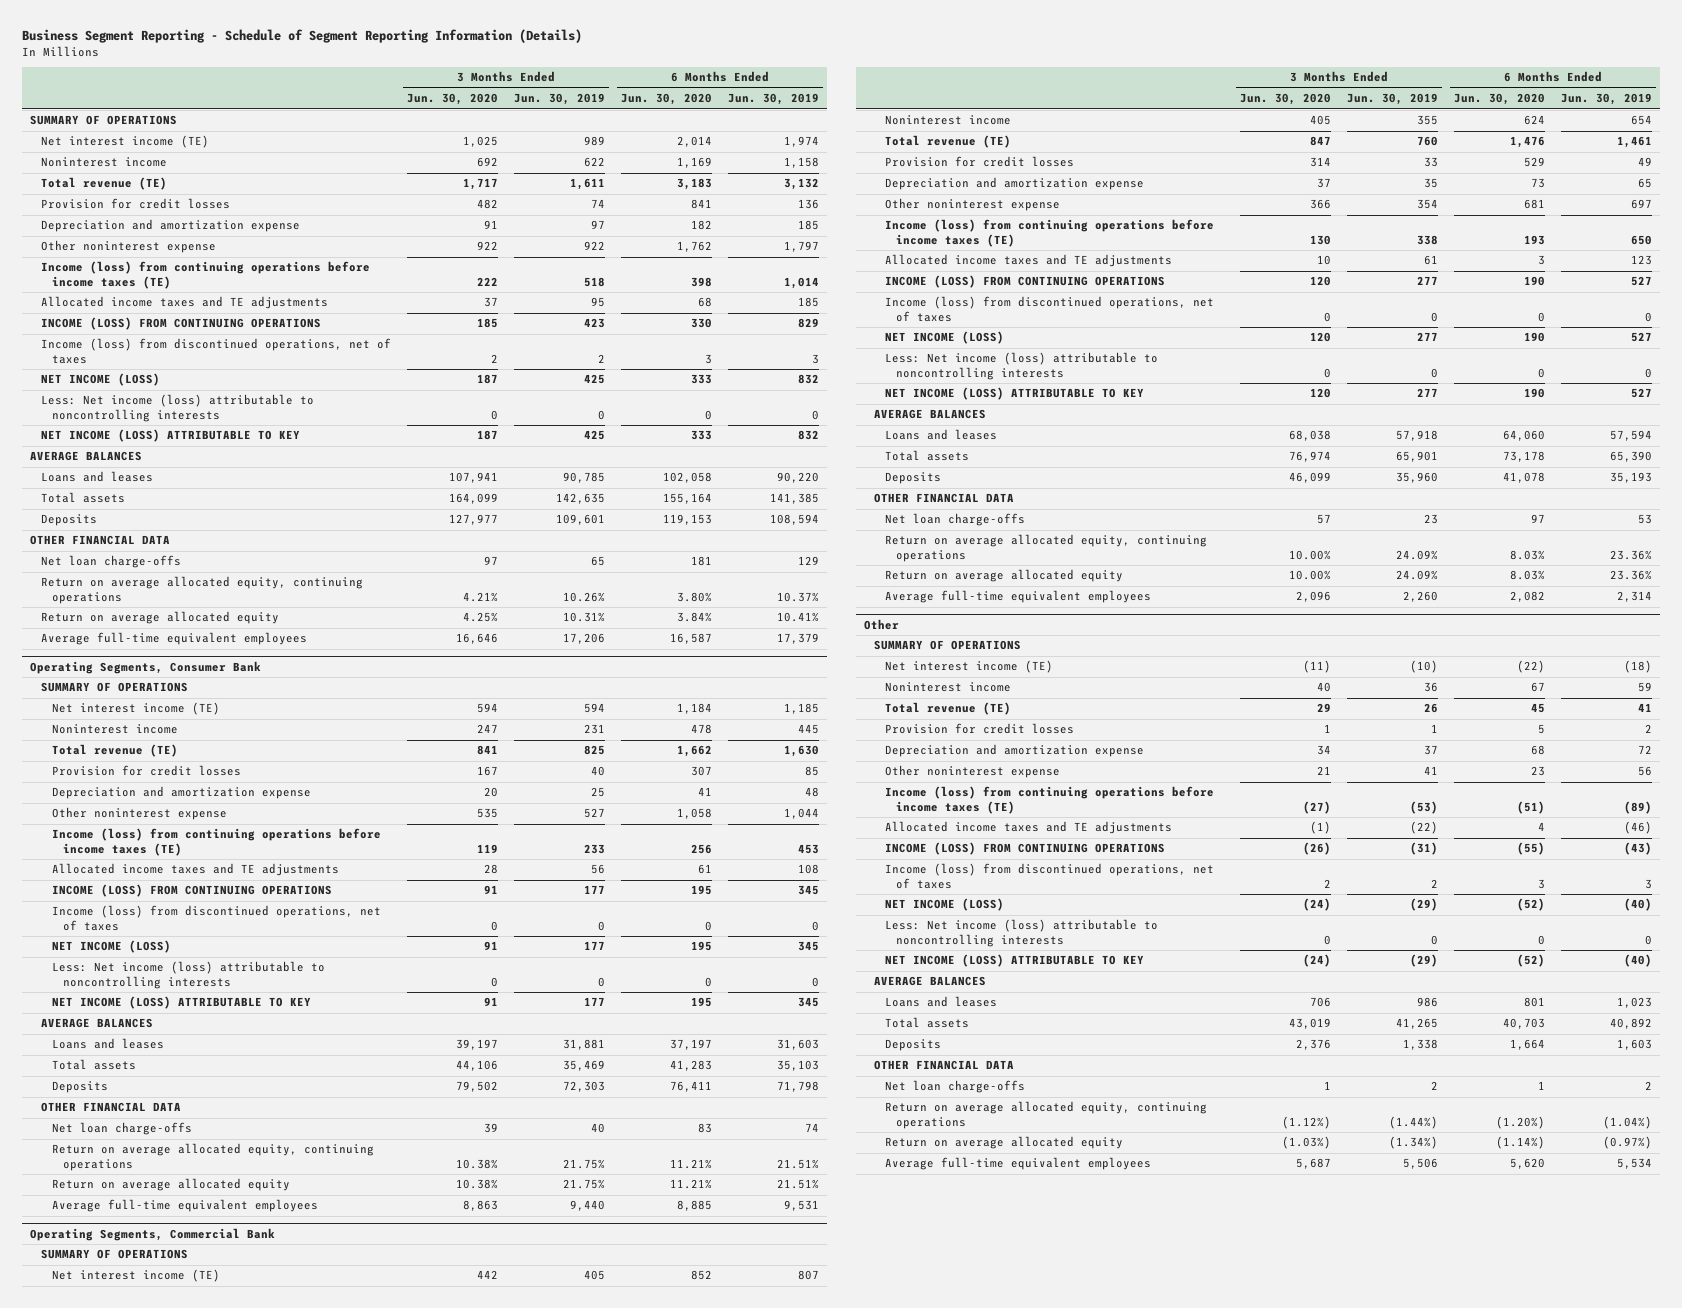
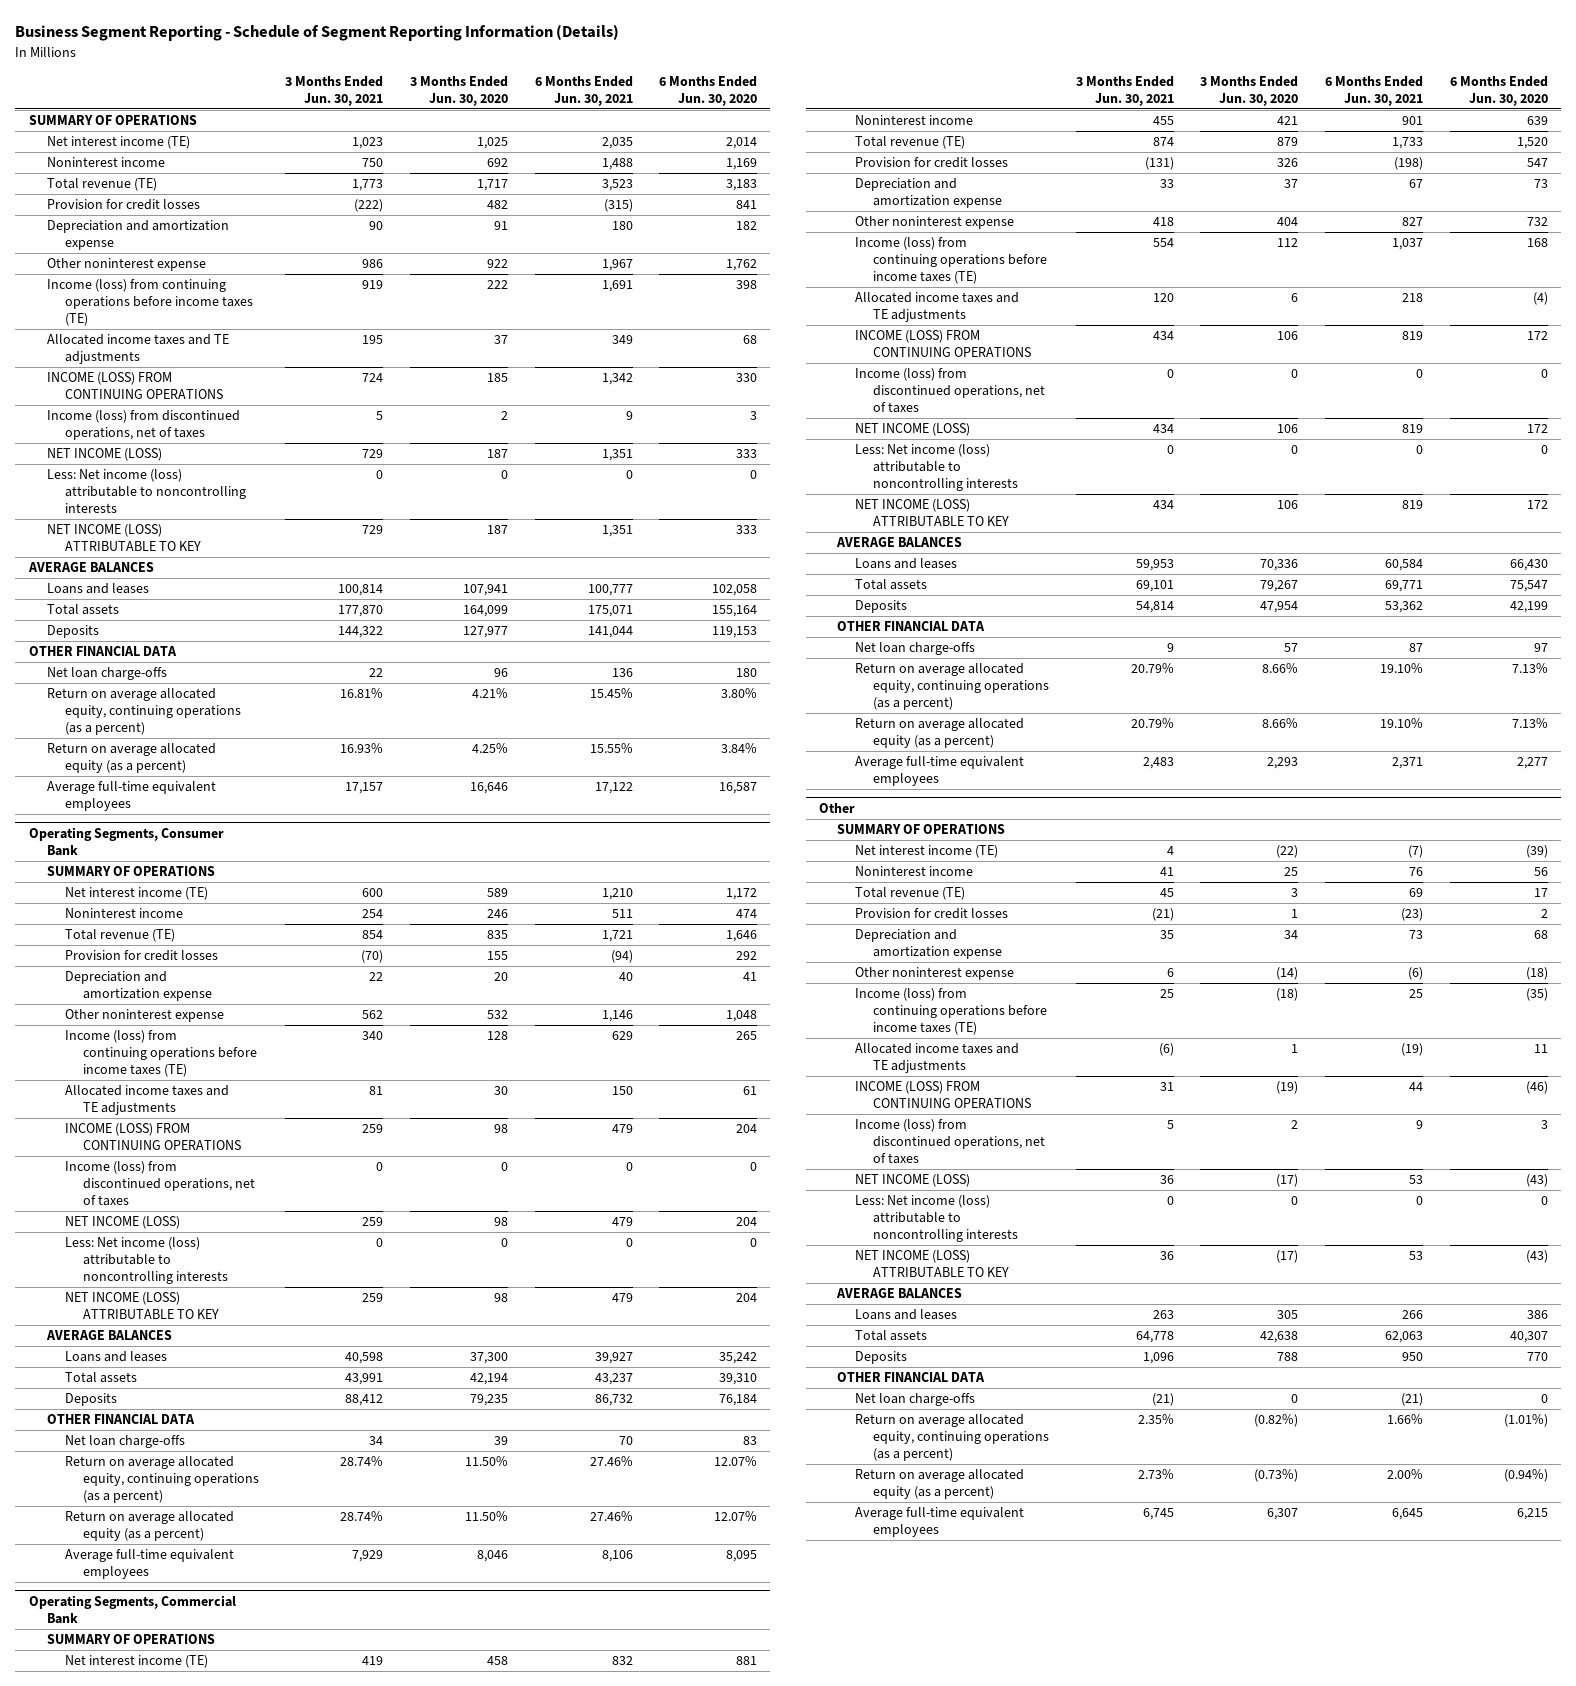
[513,93,605,106] Jun. 30, 2019 -> none
[727,93,819,106] Jun. 30, 2019 -> none
none -> [285,75,384,106] 3 Months Ended Jun. 30, 2021
none -> [534,75,633,106] 6 Months Ended Jun. 30, 2021
[483,556,498,566] 97 -> [493,668,508,678] 96
[690,556,712,567] 181 -> [736,668,758,678] 180
[41,576,364,604] Return on average allocated equity, continuing operations -> [46,688,241,736] Return on average allocated equity, continuing operations (as a percent)
[41,611,280,625] Return on average allocated equity -> [46,743,216,774] Return on average allocated equity (as a percent)
[476,703,498,714] 594 -> [486,888,508,898] 589
[676,703,712,715] 1,184 -> [726,888,758,901] 1,172
[476,724,498,734] 247 -> [486,909,508,919] 246
[690,724,712,735] 478 -> [736,909,758,919] 474
[476,745,498,756] 841 -> [486,930,508,940] 835
[676,745,712,758] 1,662 -> [726,930,758,943] 1,646
[476,766,498,777] 167 -> [486,951,508,961] 155
[690,766,712,777] 307 -> [736,951,758,961] 292
[476,808,498,819] 535 -> [486,1010,508,1020] 532
[676,808,712,820] 1,058 -> [726,1010,758,1023] 1,048
[476,843,498,853] 119 -> [486,1031,508,1041] 128
[690,843,712,854] 256 -> [736,1031,758,1041] 265
[483,864,498,875] 28 -> [493,1086,508,1096] 30
[483,885,498,895] 91 -> [493,1124,508,1134] 98
[690,885,712,896] 195 -> [736,1124,758,1134] 204
[483,941,498,951] 91 -> [493,1217,508,1227] 98
[690,941,712,952] 195 -> [736,1217,758,1227] 204
[483,997,498,1007] 91 -> [493,1293,508,1303] 98
[690,997,712,1008] 195 -> [736,1293,758,1303] 204
[455,1039,498,1051] 39,197 -> [469,1352,508,1365] 37,300
[669,1039,712,1051] 37,197 -> [719,1352,758,1365] 35,242
[455,1060,498,1072] 44,106 -> [469,1373,508,1386] 42,194
[669,1060,712,1072] 41,283 -> [719,1373,758,1386] 39,310
[455,1081,498,1093] 79,502 -> [469,1394,508,1407] 79,235
[669,1081,712,1093] 76,411 -> [719,1394,758,1407] 76,184
[51,1143,374,1171] Return on average allocated equity, continuing operations -> [64,1456,259,1504] Return on average allocated equity, continuing operations (as a percent)
[455,1158,498,1169] 10.38% -> [464,1456,508,1467] 11.50%
[669,1158,712,1169] 11.21% -> [714,1456,758,1467] 12.07%
[51,1178,290,1192] Return on average allocated equity -> [64,1511,234,1542] Return on average allocated equity (as a percent)
[455,1179,498,1190] 10.38% -> [464,1511,508,1522] 11.50%
[669,1179,712,1190] 11.21% -> [714,1511,758,1522] 12.07%
[462,1200,498,1212] 8,863 -> [476,1550,508,1563] 8,046
[676,1200,712,1212] 8,885 -> [726,1550,758,1563] 8,095
[476,1270,498,1280] 442 -> [486,1656,508,1666] 458
[690,1270,712,1281] 852 -> [736,1656,758,1666] 881
[1310,115,1332,126] 405 -> [1277,116,1299,126] 421
[1524,115,1546,126] 624 -> [1526,116,1548,126] 639
[1310,136,1332,147] 847 -> [1277,137,1299,147] 879
[1510,136,1546,149] 1,476 -> [1516,137,1548,150] 1,520
[1310,157,1332,168] 314 -> [1277,158,1299,168] 326
[1524,157,1546,168] 529 -> [1526,158,1548,168] 547
[1310,199,1332,210] 366 -> [1277,217,1299,227] 404
[1524,199,1546,210] 681 -> [1526,217,1548,227] 732
[1310,234,1332,245] 130 -> [1277,238,1299,248] 112
[1524,234,1546,245] 193 -> [1526,238,1548,248] 168
[1317,255,1332,266] 10 -> [1291,293,1299,303] 6
[1538,255,1546,266] 3 -> [1532,292,1548,306] (4)
[1310,276,1332,287] 120 -> [1277,331,1299,341] 106
[1524,276,1546,287] 190 -> [1526,331,1548,341] 172
[1310,332,1332,343] 120 -> [1277,424,1299,434] 106
[1524,332,1546,343] 190 -> [1526,424,1548,434] 172
[1310,388,1332,399] 120 -> [1277,500,1299,510] 106
[1524,388,1546,399] 190 -> [1526,500,1548,510] 172
[1289,430,1332,442] 68,038 -> [1260,559,1299,572] 70,336
[1503,430,1546,442] 64,060 -> [1509,559,1548,572] 66,430
[1289,451,1332,463] 76,974 -> [1260,580,1299,593] 79,267
[1503,451,1546,463] 73,178 -> [1509,580,1548,593] 75,547
[1289,472,1332,484] 46,099 -> [1260,601,1299,614] 47,954
[1503,472,1546,484] 41,078 -> [1509,601,1548,614] 42,199
[885,534,1208,562] Return on average allocated equity, continuing operations -> [855,663,1049,711] Return on average allocated equity, continuing operations (as a percent)
[1289,549,1332,560] 10.00% -> [1262,663,1299,674] 8.66%
[1510,549,1546,560] 8.03% -> [1511,663,1548,674] 7.13%
[885,569,1124,583] Return on average allocated equity -> [855,718,1025,749] Return on average allocated equity (as a percent)
[1289,570,1332,581] 10.00% -> [1262,718,1299,729] 8.66%
[1510,570,1546,581] 8.03% -> [1511,718,1548,729] 7.13%
[1296,591,1332,603] 2,096 -> [1267,757,1299,770] 2,293
[1510,591,1546,603] 2,082 -> [1516,757,1548,770] 2,277
[1303,660,1332,674] (11) -> [1276,845,1299,859] (22)
[1517,660,1546,674] (22) -> [1525,845,1548,859] (39)
[1317,682,1332,693] 40 -> [1284,867,1299,877] 25
[1531,682,1546,693] 67 -> [1533,867,1548,877] 56
[1317,703,1332,713] 29 -> [1291,888,1299,898] 3
[1531,703,1546,714] 45 -> [1533,888,1548,898] 17
[1538,724,1546,735] 5 -> [1540,909,1548,919] 2
[1317,766,1332,776] 21 -> [1276,967,1299,981] (14)
[1531,766,1546,777] 23 -> [1525,967,1548,981] (18)
[1303,800,1332,814] (27) -> [1276,988,1299,1002] (18)
[1517,800,1546,814] (51) -> [1525,988,1548,1002] (35)
[1310,821,1332,835] (1) -> [1291,1044,1299,1054] 1
[1538,822,1546,832] 4 -> [1533,1044,1548,1054] 11
[1303,842,1332,856] (26) -> [1276,1081,1299,1095] (19)
[1517,842,1546,856] (55) -> [1525,1081,1548,1095] (46)
[1303,898,1332,912] (24) -> [1276,1174,1299,1188] (17)
[1517,898,1546,912] (52) -> [1525,1174,1548,1188] (43)
[1303,954,1332,968] (24) -> [1276,1250,1299,1264] (17)
[1517,954,1546,968] (52) -> [1525,1250,1548,1264] (43)
[1310,997,1332,1008] 706 -> [1277,1310,1299,1320] 305
[1524,997,1546,1008] 801 -> [1526,1310,1548,1320] 386
[1289,1018,1332,1030] 43,019 -> [1260,1331,1299,1344] 42,638
[1503,1018,1546,1030] 40,703 -> [1509,1331,1548,1344] 40,307
[1296,1039,1332,1051] 2,376 -> [1277,1352,1299,1362] 788
[1510,1039,1546,1051] 1,664 -> [1526,1352,1548,1362] 770
[1324,1081,1332,1091] 1 -> [1291,1394,1299,1404] 0
[1538,1081,1546,1091] 1 -> [1540,1394,1548,1404] 0
[885,1101,1208,1129] Return on average allocated equity, continuing operations -> [855,1414,1049,1462] Return on average allocated equity, continuing operations (as a percent)
[1282,1115,1332,1129] (1.12%) -> [1254,1414,1299,1428] (0.82%)
[1496,1115,1546,1129] (1.20%) -> [1503,1414,1548,1428] (1.01%)
[885,1136,1124,1150] Return on average allocated equity -> [855,1469,1025,1500] Return on average allocated equity (as a percent)
[1282,1136,1332,1150] (1.03%) -> [1254,1469,1299,1483] (0.73%)
[1496,1136,1546,1150] (1.14%) -> [1503,1469,1548,1483] (0.94%)
[1296,1158,1332,1170] 5,687 -> [1267,1508,1299,1521] 6,307
[1510,1158,1546,1170] 5,620 -> [1516,1508,1548,1521] 6,215

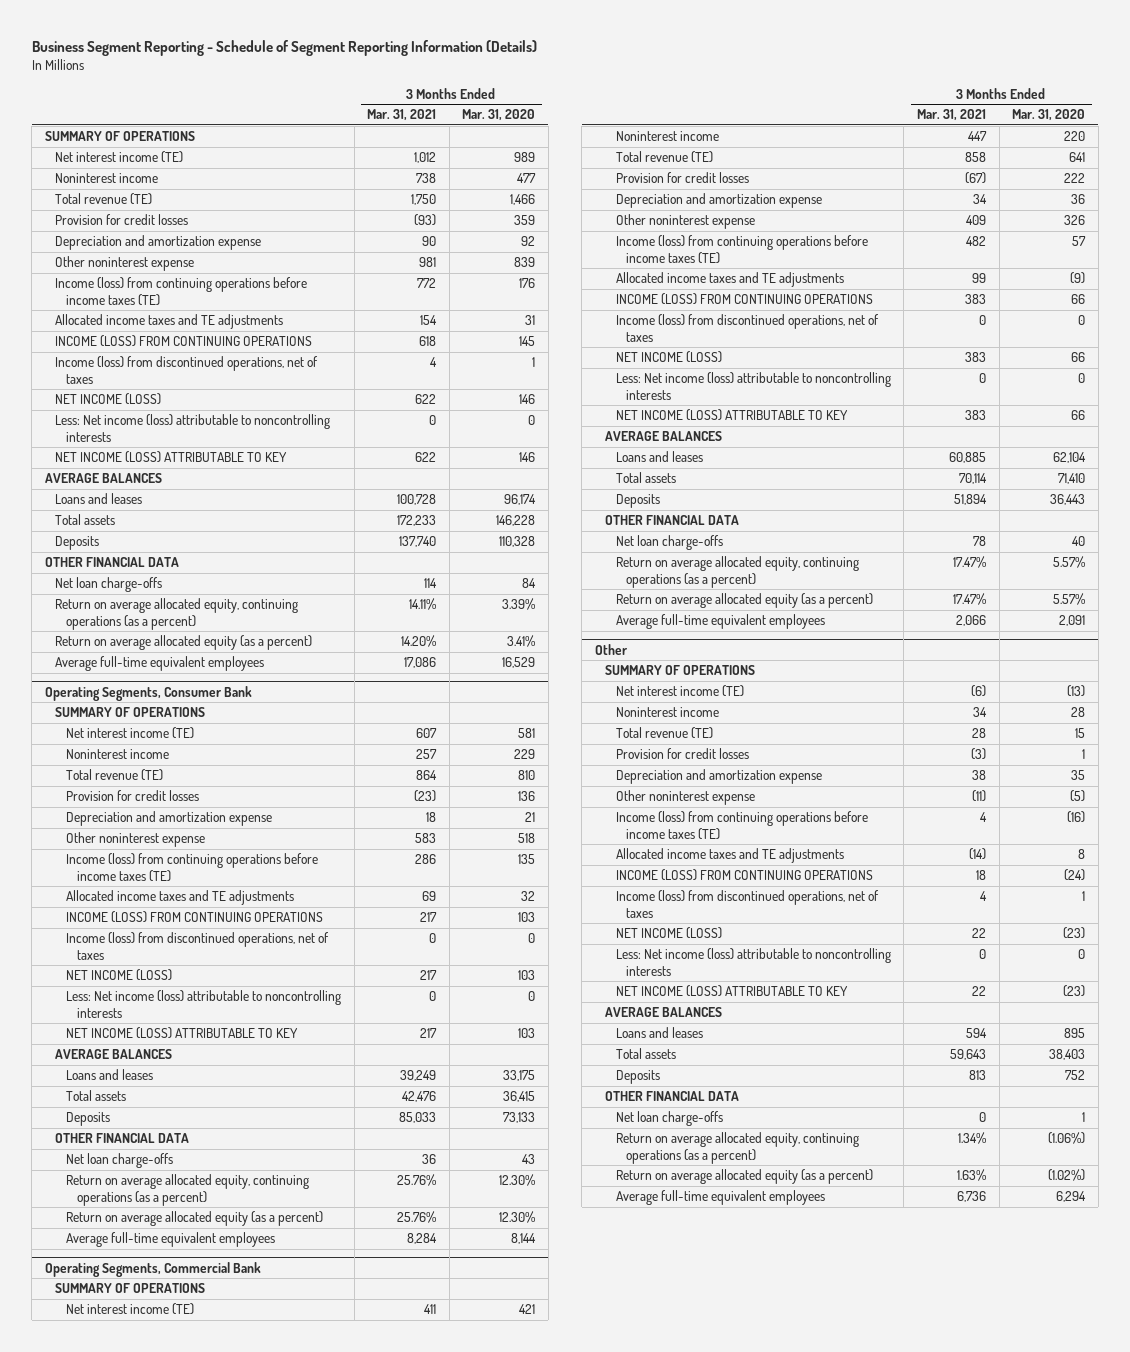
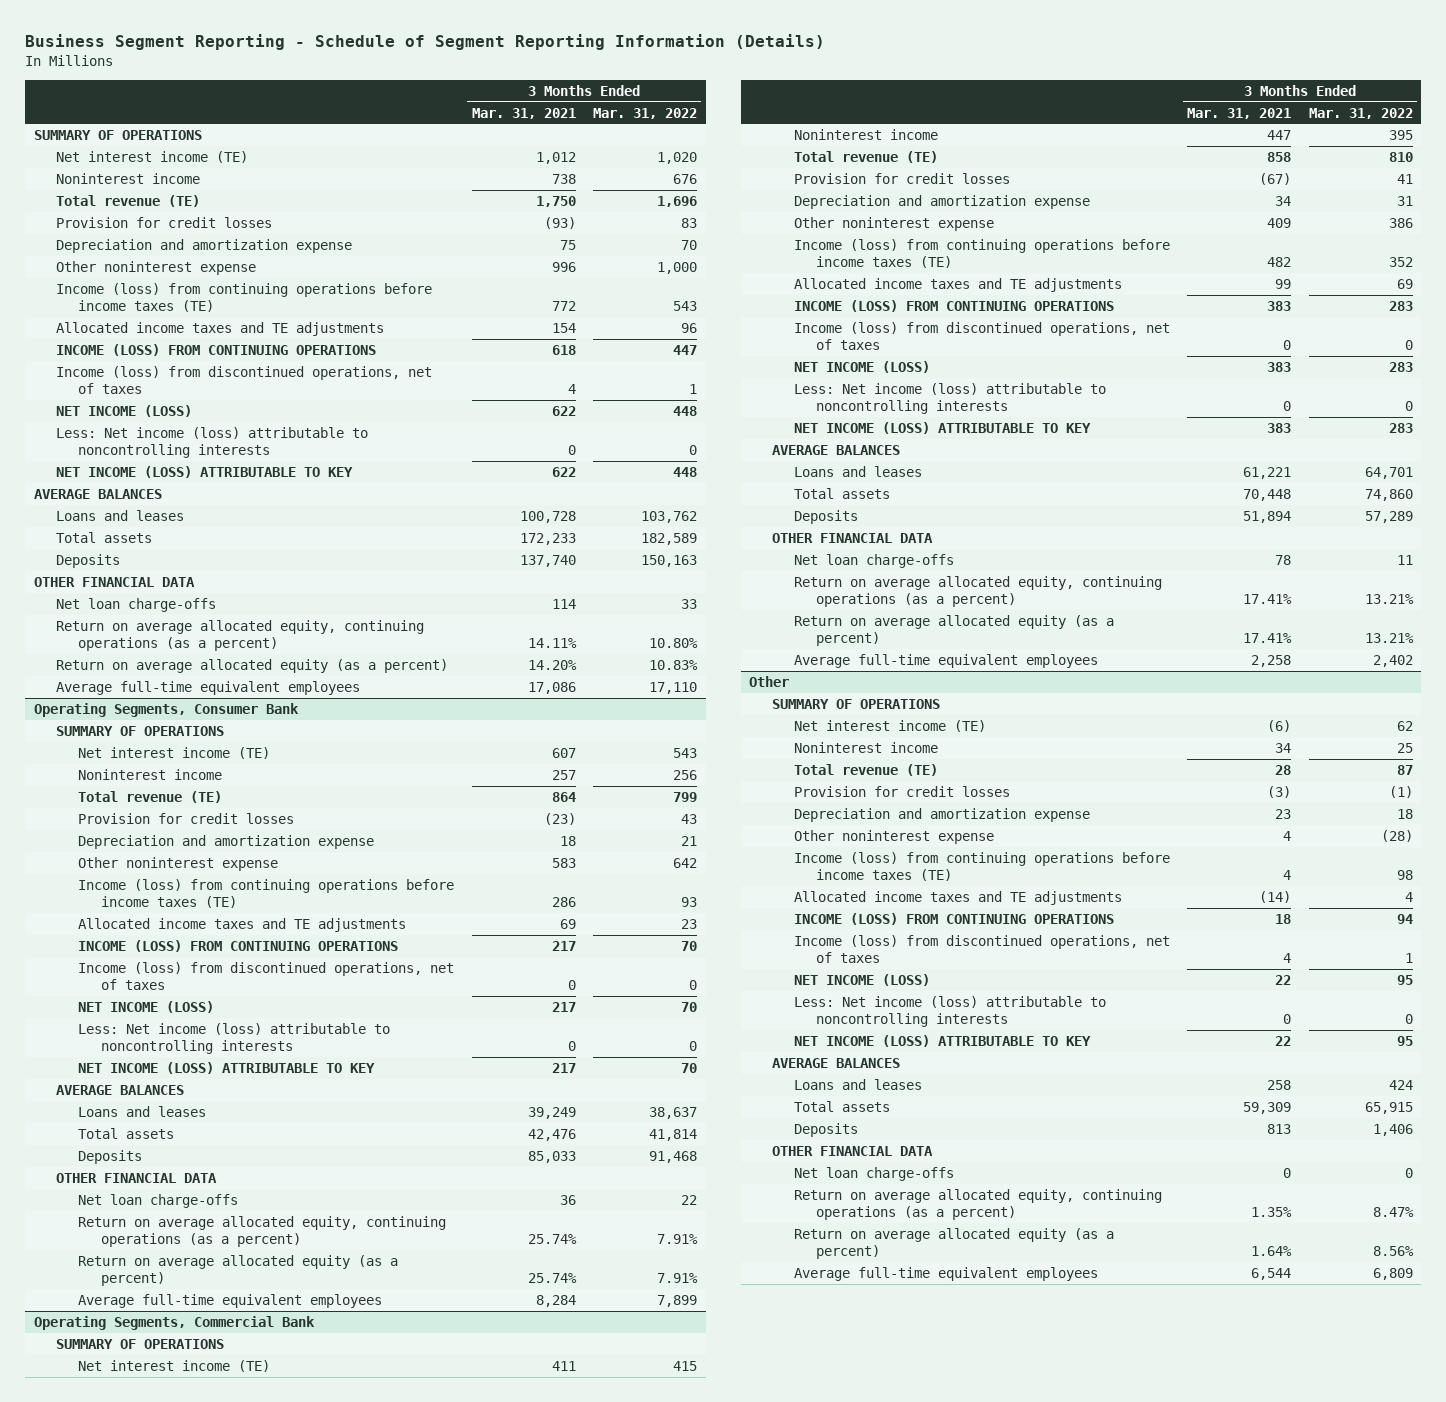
[462,109,536,122] Mar. 31, 2020 -> none
none -> [592,107,697,119] Mar. 31, 2022
[422,236,437,247] 90 -> [559,239,576,250] 75
[419,257,437,268] 981 -> [551,261,576,272] 996
[397,1174,437,1187] 25.76% -> [527,1234,577,1245] 25.74%
[397,1211,437,1224] 25.76% -> [527,1273,577,1284] 25.74%
[949,452,987,464] 60,885 -> [1243,466,1292,479] 61,221
[959,473,988,485] 70,114 -> [1243,488,1292,501] 70,448
[953,556,987,569] 17.47% -> [1243,594,1293,605] 17.41%
[953,593,987,606] 17.47% -> [1243,633,1293,644] 17.41%
[956,615,987,627] 2,066 -> [1251,654,1292,667] 2,258
[972,770,987,781] 38 -> [1275,808,1292,819] 23
[972,790,987,803] (11) -> [1283,830,1292,841] 4
[966,1028,988,1039] 594 -> [1267,1079,1292,1090] 258
[950,1049,987,1061] 59,643 -> [1243,1101,1292,1114] 59,309
[958,1132,987,1145] 1.34% -> [1251,1207,1293,1218] 1.35%
[957,1169,987,1182] 1.63% -> [1251,1246,1293,1257] 1.64%
[957,1191,987,1203] 6,736 -> [1251,1267,1292,1280] 6,544

